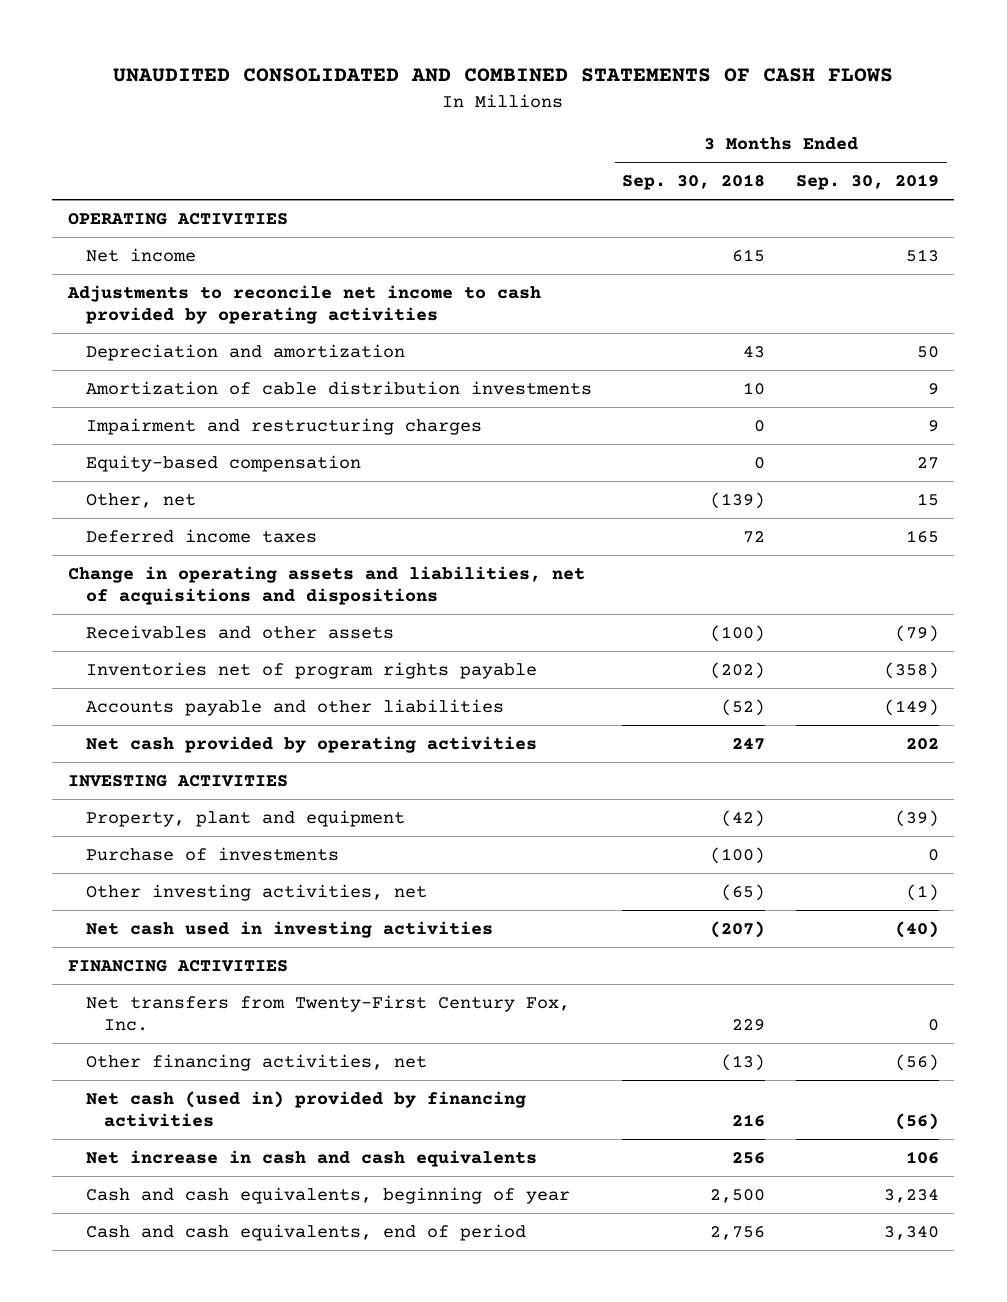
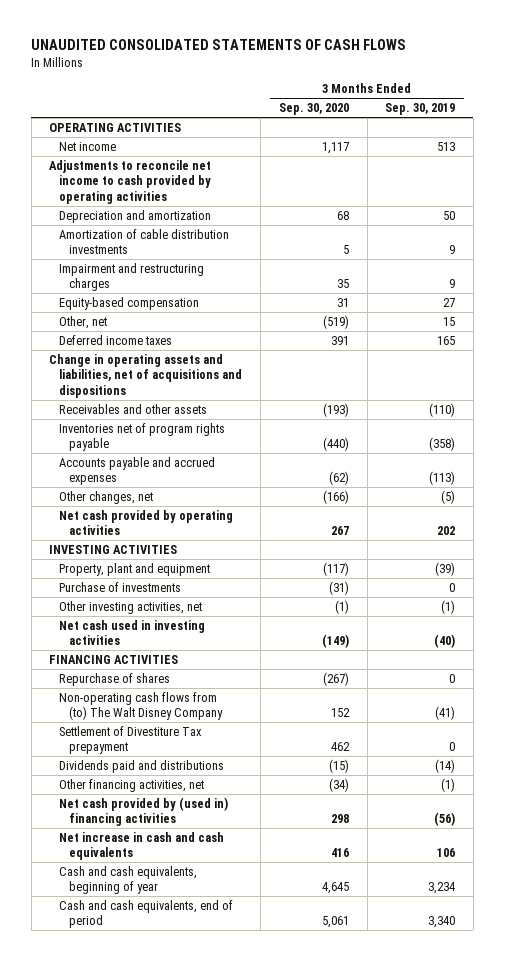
[113,68,894,83] UNAUDITED CONSOLIDATED AND COMBINED STATEMENTS OF CASH FLOWS -> [31,39,407,51] UNAUDITED CONSOLIDATED STATEMENTS OF CASH FLOWS
[622,174,766,191] Sep. 30, 2018 -> none
none -> [278,103,349,116] Sep. 30, 2020
[895,624,940,642] (79) -> [429,402,456,417] (110)
[85,698,504,716] Accounts payable and other liabilities -> none
none -> [59,456,216,486] Accounts payable and accrued expenses
none -> [59,490,154,504] Other changes, net
[85,994,570,1032] Net transfers from Twenty-First Century Fox, Inc. -> none
none -> [59,672,171,686] Repurchase of shares
none -> [59,691,224,721] Non-operating cash flows from (to) The Walt Disney Company
none -> [59,725,203,755] Settlement of Divestiture Tax prepayment
none -> [59,759,225,773] Dividends paid and distributions
[895,1053,940,1071] (56) -> [441,777,456,792] (1)
[85,1090,526,1128] Net cash (used in) provided by financing activities -> [59,796,229,827] Net cash provided by (used in) financing activities

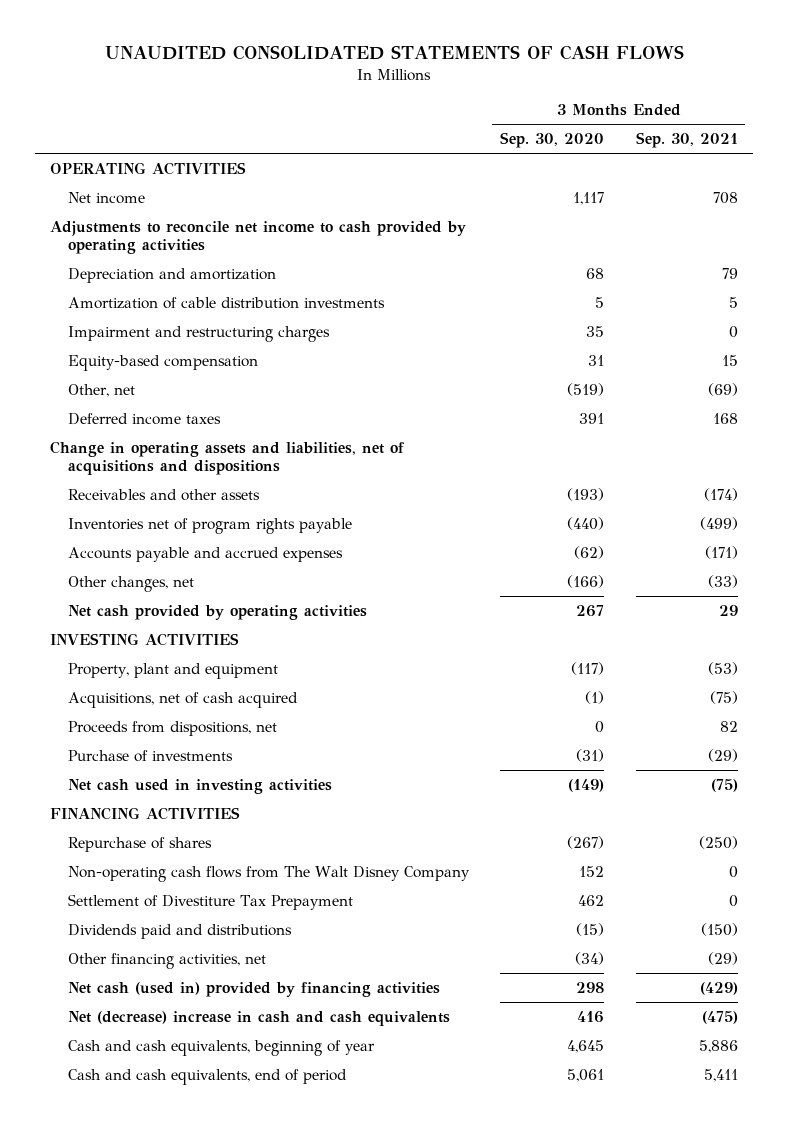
[385,103,456,116] Sep. 30, 2019 -> none
none -> [635,132,738,149] Sep. 30, 2021
none -> [67,691,298,708] Acquisitions, net of cash acquired
none -> [67,720,277,736] Proceeds from dispositions, net
[59,600,203,614] Other investing activities, net -> none
[59,691,224,721] Non-operating cash flows from (to) The Walt Disney Company -> [67,865,470,882] Non-operating cash flows from The Walt Disney Company
[59,725,203,755] Settlement of Divestiture Tax prepayment -> [67,893,353,910] Settlement of Divestiture Tax Prepayment
[59,796,229,827] Net cash provided by (used in) financing activities -> [67,981,440,997] Net cash (used in) provided by financing activities
[59,831,225,861] Net increase in cash and cash equivalents -> [67,1010,450,1026] Net (decrease) increase in cash and cash equivalents

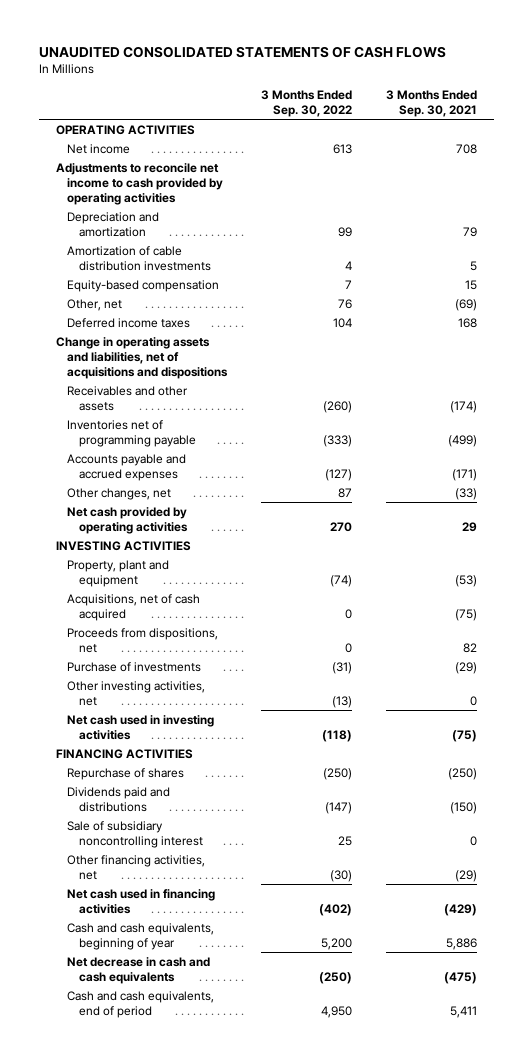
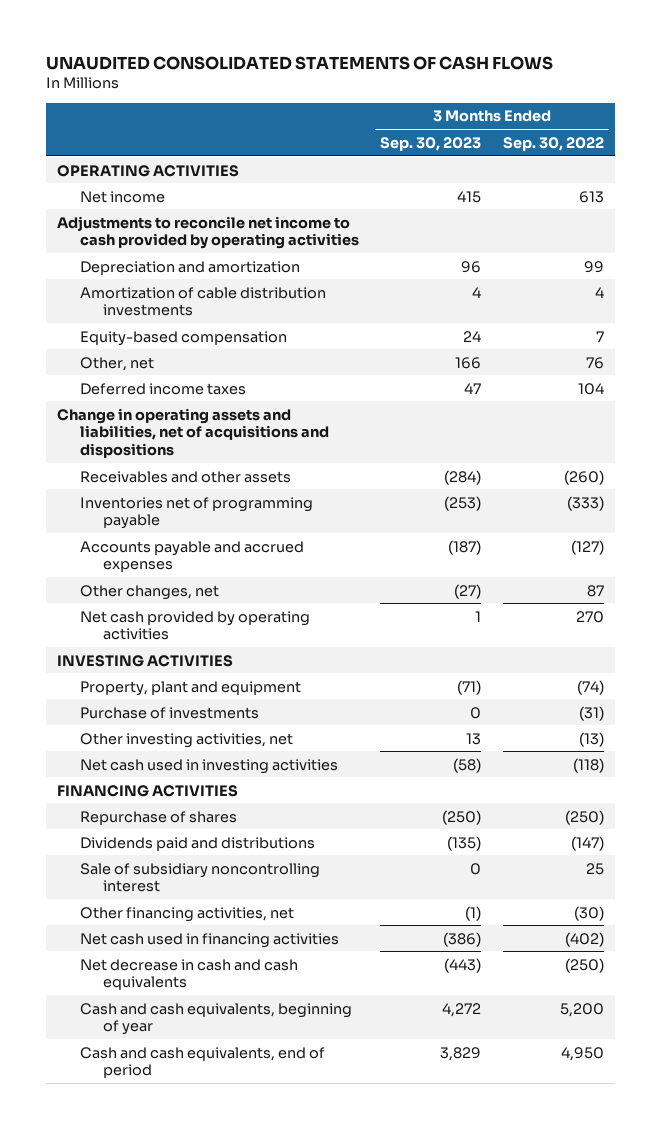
[385,90,477,118] 3 Months Ended Sep. 30, 2021 -> none
none -> [380,136,482,151] Sep. 30, 2023
[67,593,201,621] Acquisitions, net of cash acquired -> none
[67,627,219,653] Proceeds from dispositions, net -> none
[67,922,215,950] Cash and cash equivalents, beginning of year -> [79,1002,352,1036] Cash and cash equivalents, beginning of year

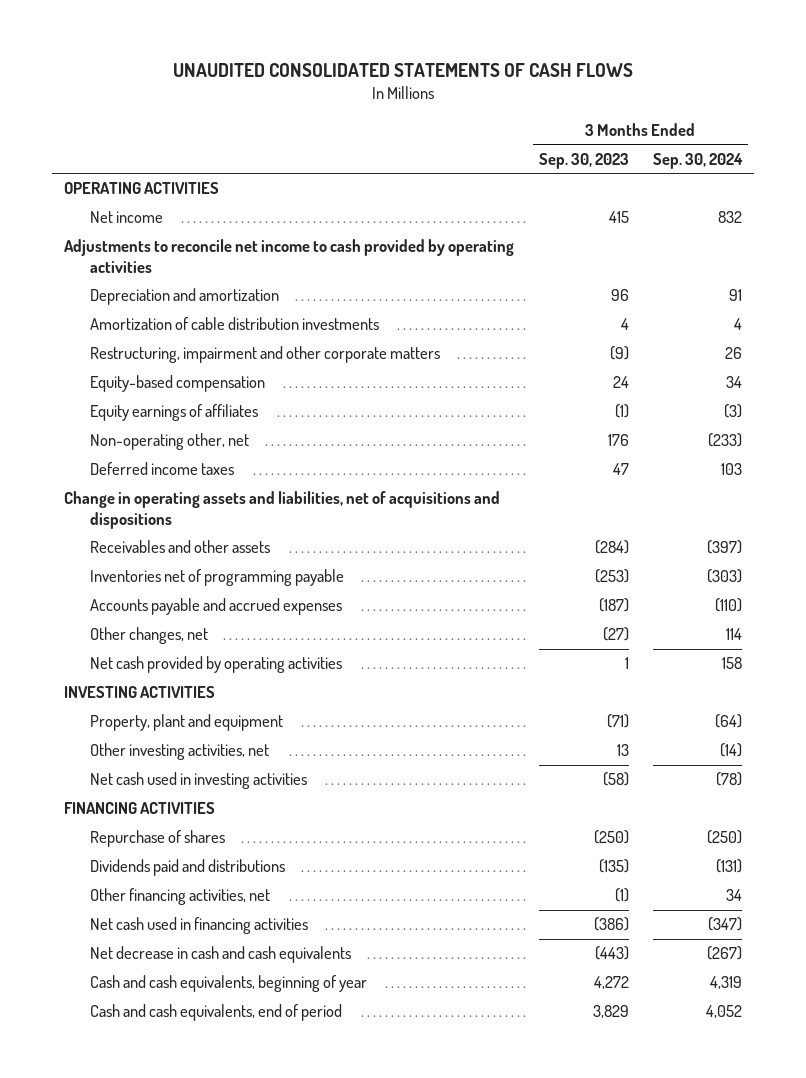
[502,136,604,151] Sep. 30, 2022 -> none
none -> [653,152,744,169] Sep. 30, 2024
none -> [89,346,440,364] Restructuring, impairment and other corporate matters
none -> [89,404,258,422] Equity earnings of affiliates
[79,356,154,371] Other, net -> [89,433,249,451] Non-operating other, net
[455,356,482,369] 166 -> [607,434,629,447] 176
[79,706,259,719] Purchase of investments -> none
[79,862,320,893] Sale of subsidiary noncontrolling interest -> none

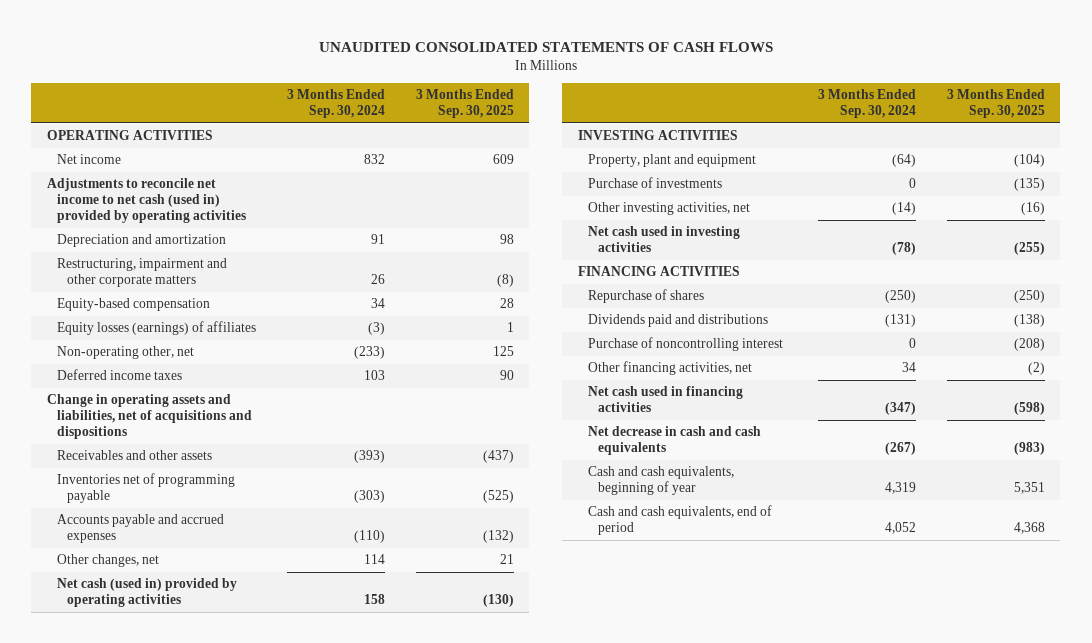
[538,152,629,169] Sep. 30, 2023 -> none
none -> [415,89,514,119] 3 Months Ended Sep. 30, 2025
[64,239,515,273] Adjustments to reconcile net income to cash provided by operating activities -> [46,178,247,223] Adjustments to reconcile net income to net cash (used in) provided by operating activities
[89,317,379,331] Amortization of cable distribution investments -> none
[89,404,258,422] Equity earnings of affiliates -> [57,321,257,336] Equity losses (earnings) of affiliates
[707,540,743,555] (397) -> [353,450,385,464] (393)
[89,656,342,674] Net cash provided by operating activities -> [57,578,238,608] Net cash (used in) provided by operating activities
none -> [588,177,723,189] Purchase of investments
none -> [588,337,784,352] Purchase of noncontrolling interest

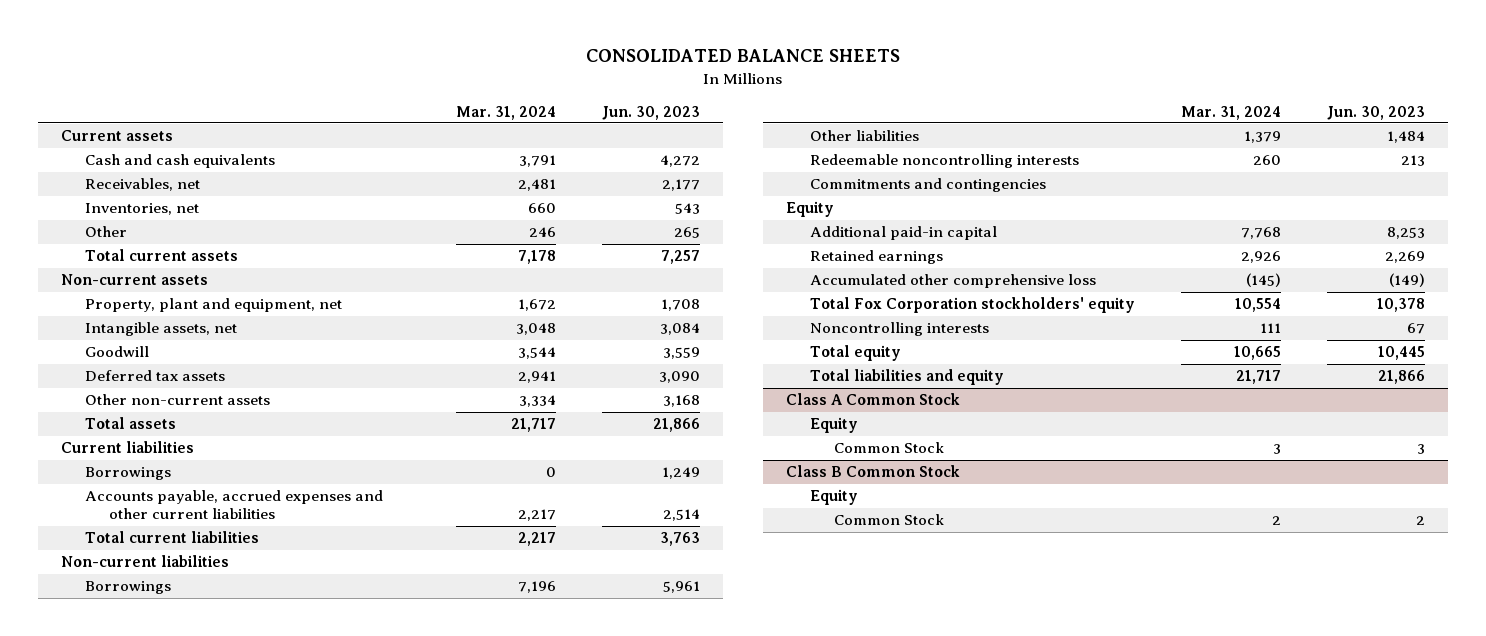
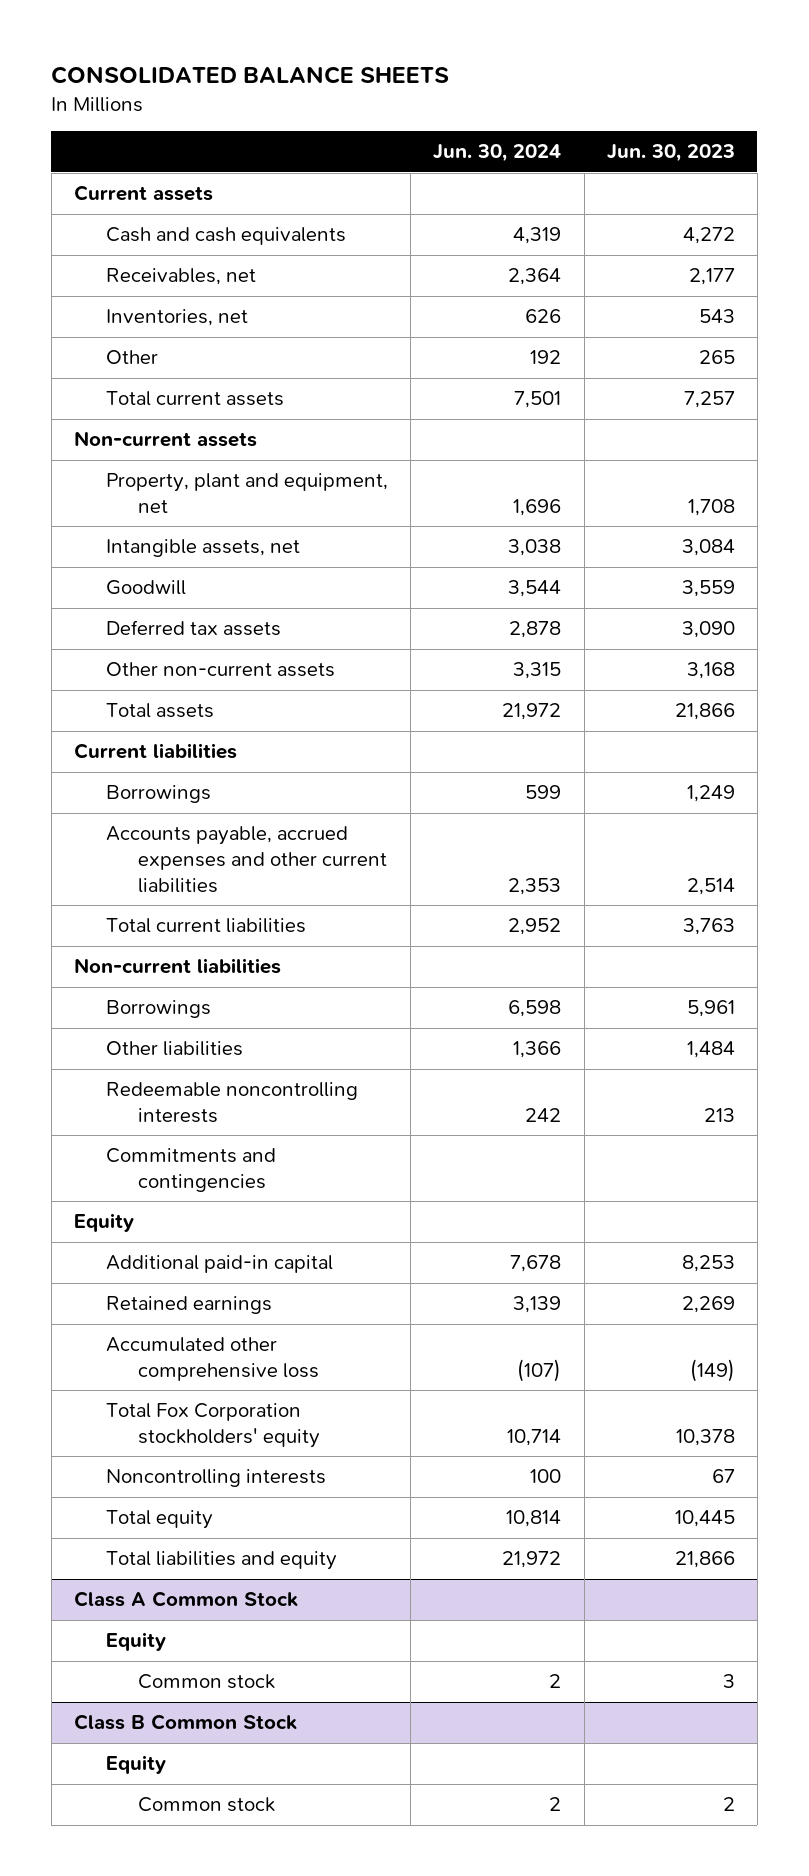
[456,105,557,120] Mar. 31, 2024 -> none
none -> [433,144,562,163] Jun. 30, 2024
[834,442,945,454] Common Stock -> [137,1674,275,1690] Common stock
[834,514,945,526] Common Stock -> [137,1797,275,1813] Common stock

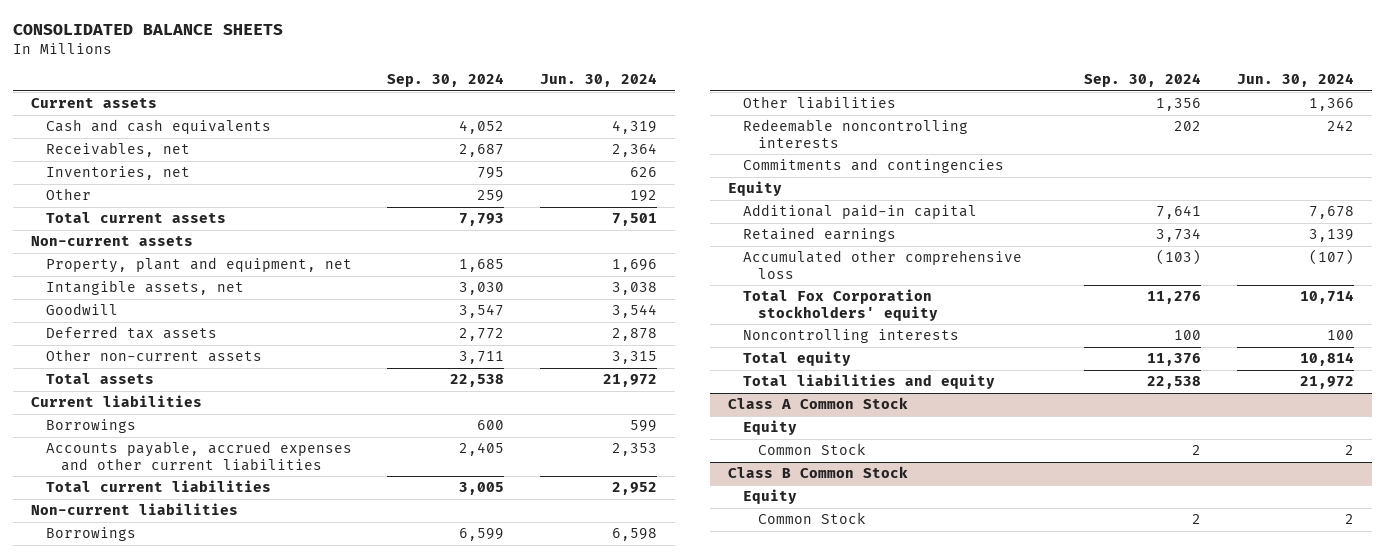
[606,144,735,163] Jun. 30, 2023 -> none
none -> [387,73,505,88] Sep. 30, 2024
[137,1674,275,1690] Common stock -> [757,443,866,456] Common Stock
[137,1797,275,1813] Common stock -> [757,512,866,525] Common Stock

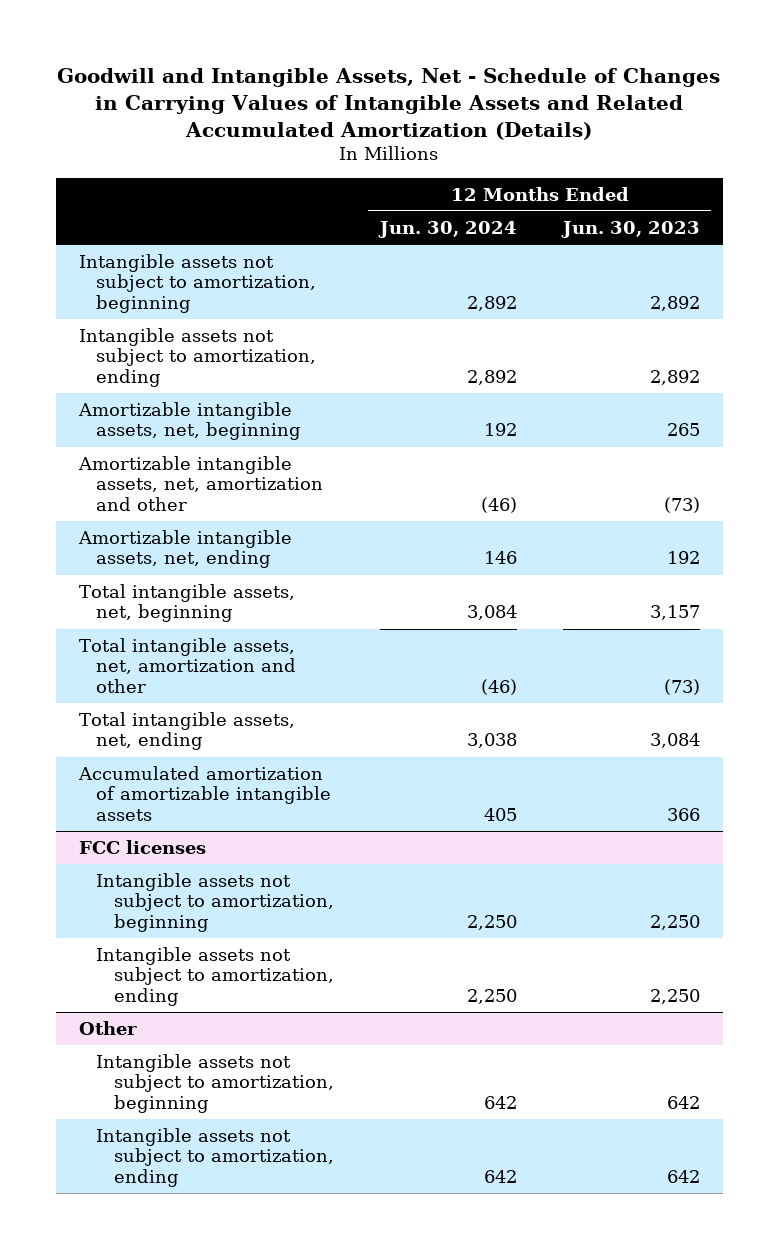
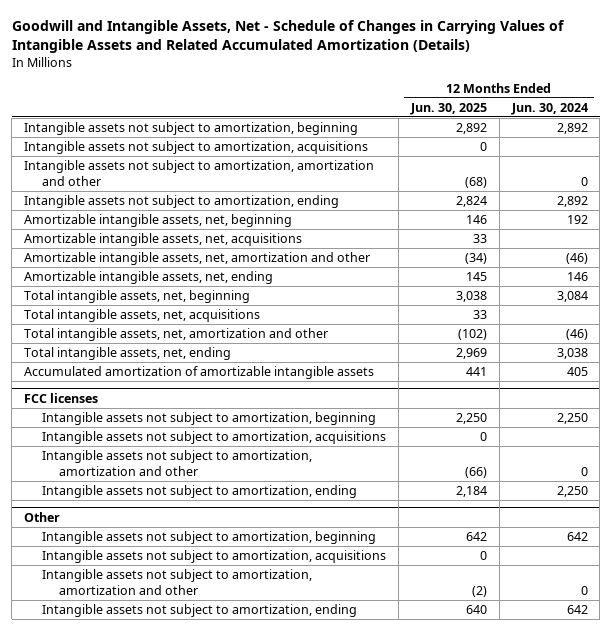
[560,220,700,238] Jun. 30, 2023 -> none
none -> [409,102,487,115] Jun. 30, 2025
none -> [24,140,369,154] Intangible assets not subject to amortization, acquisitions
none -> [24,159,375,186] Intangible assets not subject to amortization, amortization and other
none -> [24,232,303,246] Amortizable intangible assets, net, acquisitions
none -> [24,308,261,322] Total intangible assets, net, acquisitions
none -> [41,430,386,444] Intangible assets not subject to amortization, acquisitions
none -> [41,449,312,476] Intangible assets not subject to amortization, amortization and other
none -> [41,549,386,563] Intangible assets not subject to amortization, acquisitions
none -> [41,568,312,595] Intangible assets not subject to amortization, amortization and other

